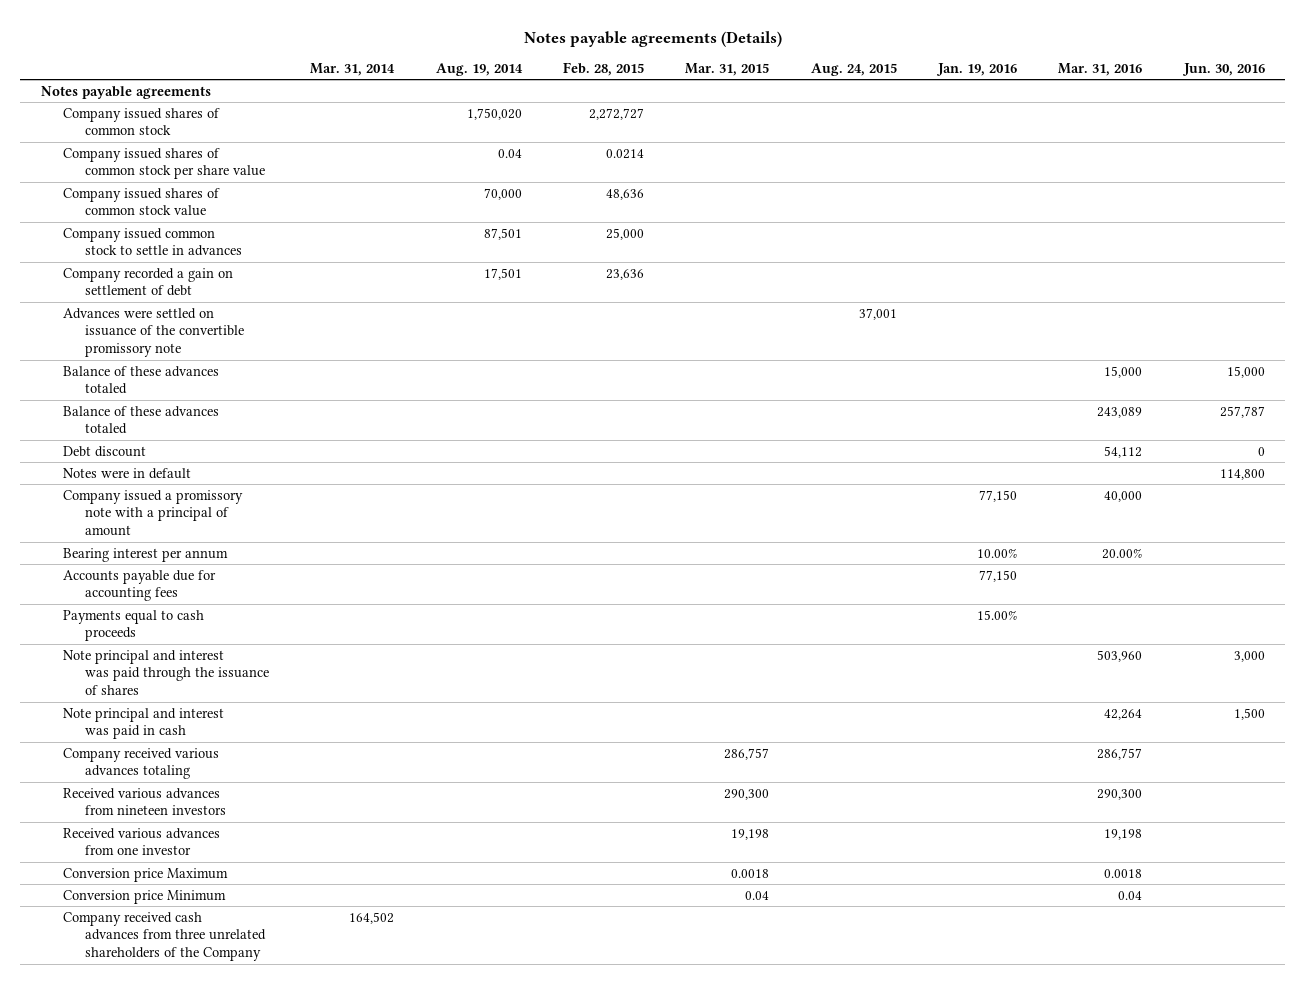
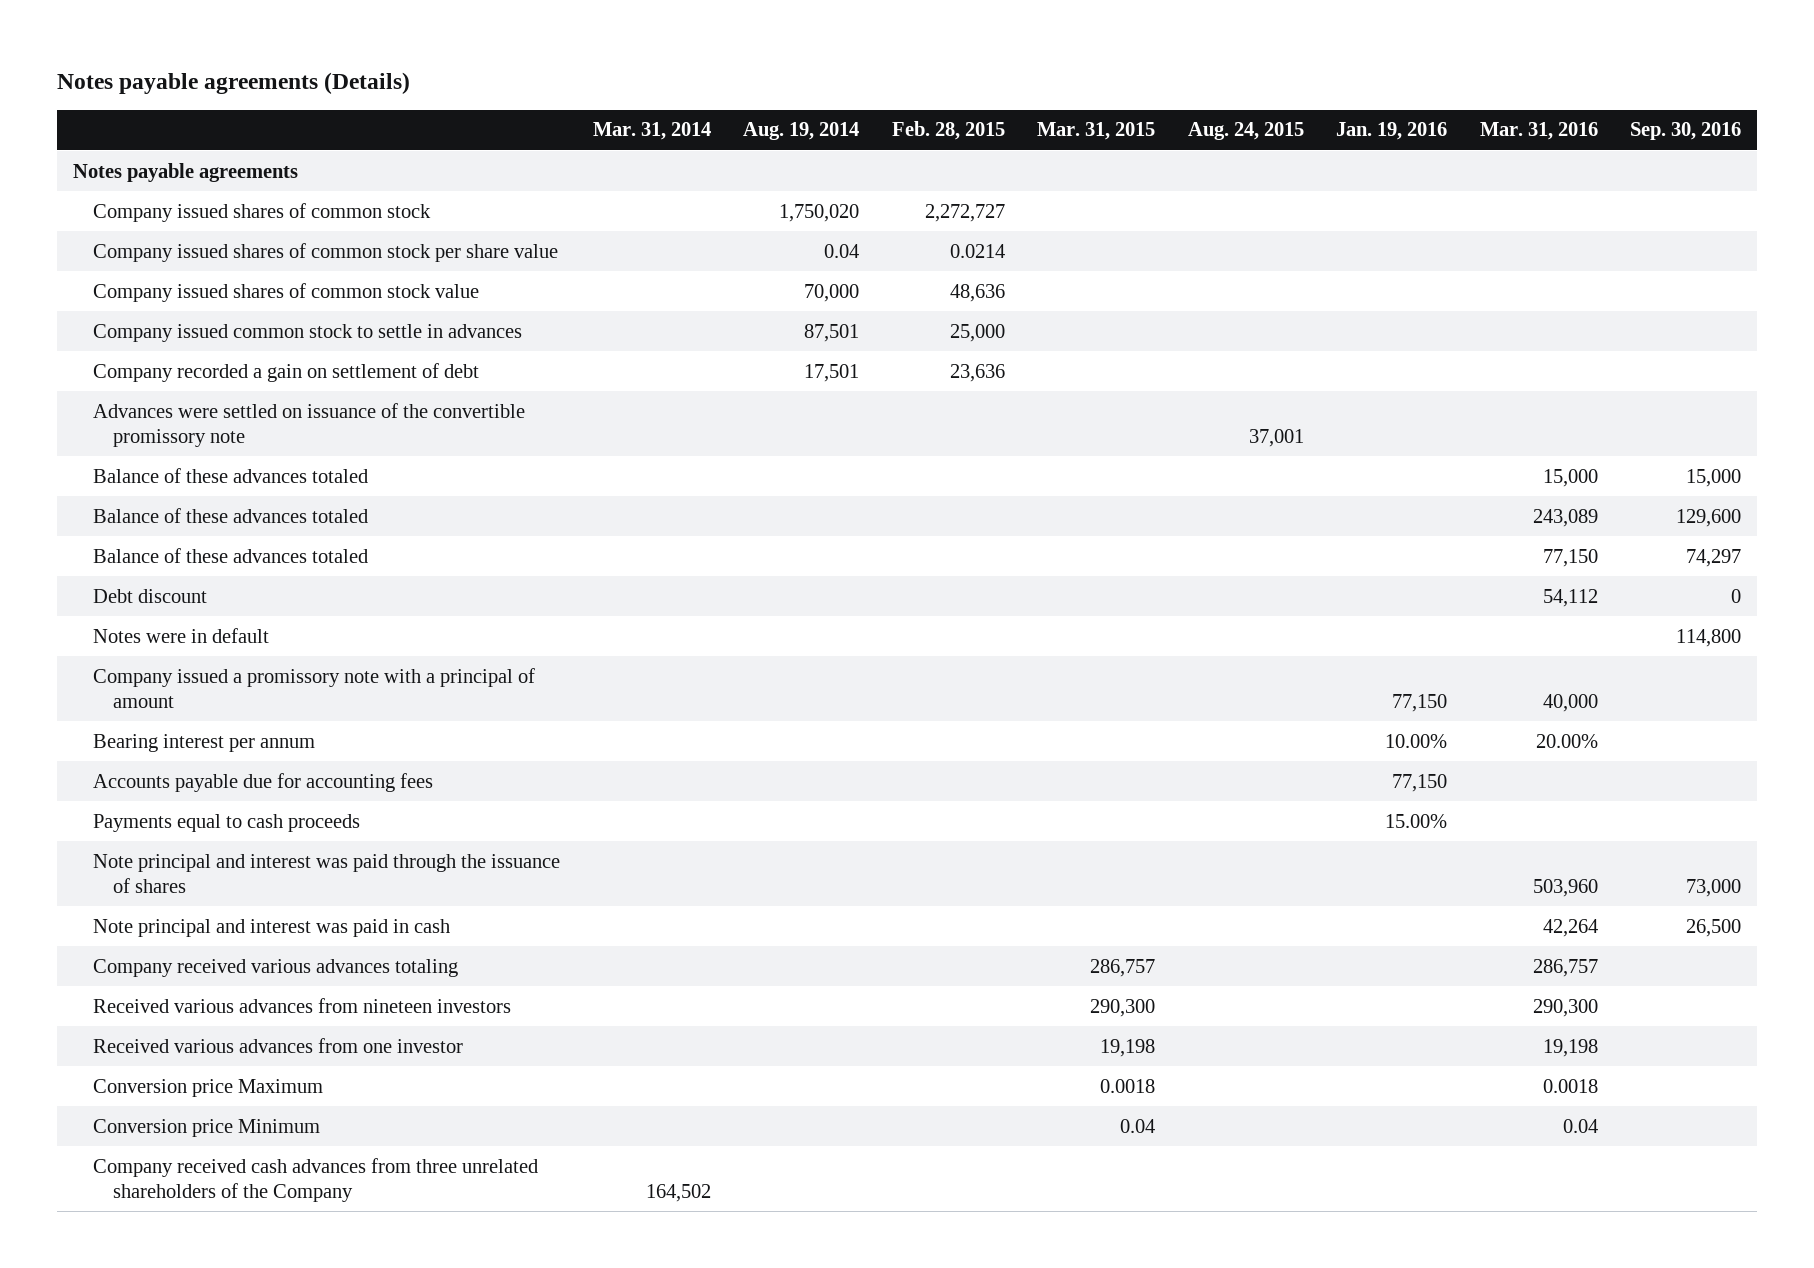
[1181,62,1265,76] Jun. 30, 2016 -> none
none -> [1630,122,1742,141] Sep. 30, 2016
none -> [93,547,369,563] Balance of these advances totaled

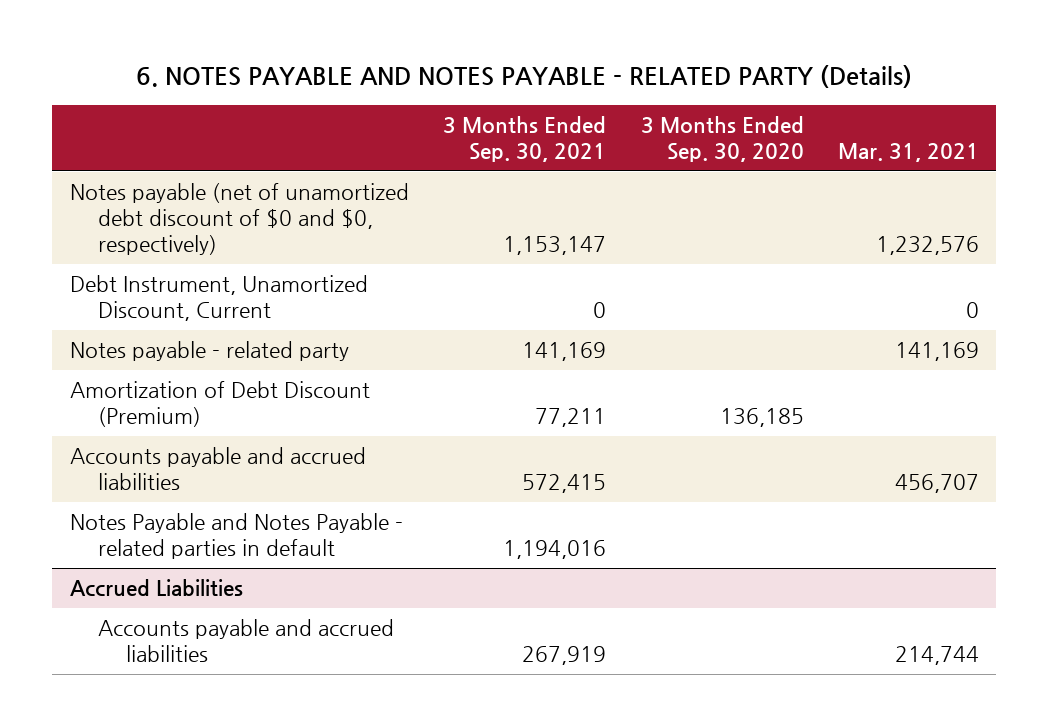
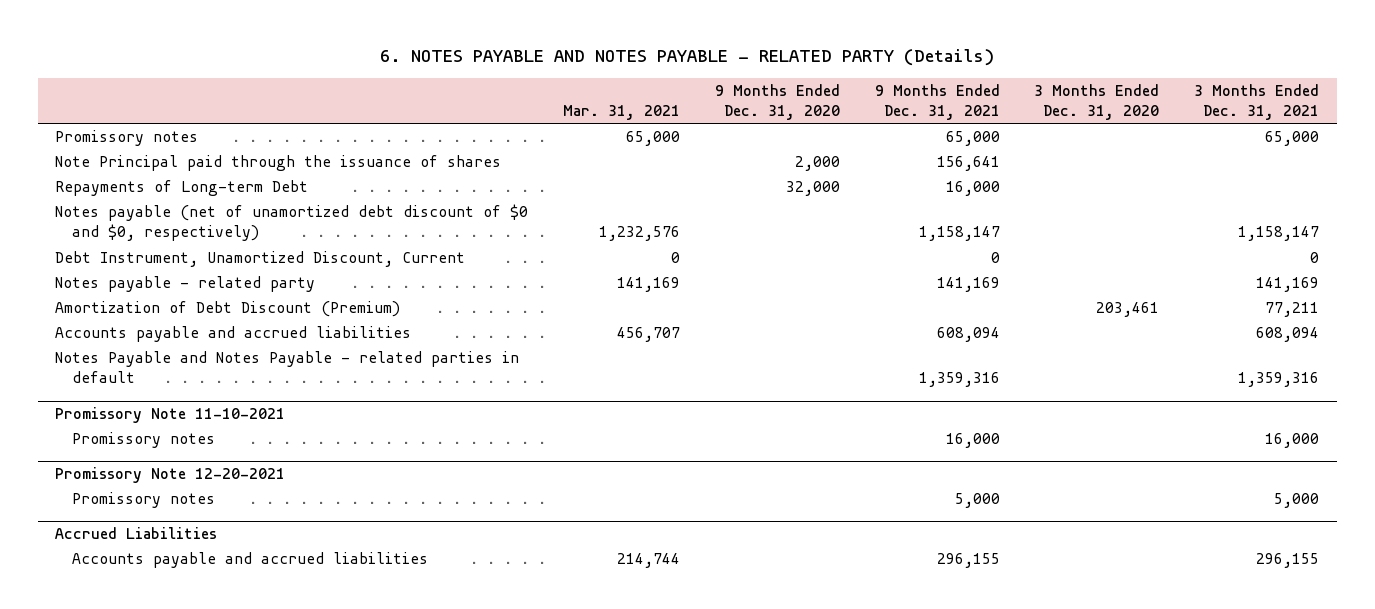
[443,116,607,163] 3 Months Ended Sep. 30, 2021 -> none
[640,116,804,163] 3 Months Ended Sep. 30, 2020 -> none
none -> [714,83,840,121] 9 Months Ended Dec. 31, 2020
none -> [874,83,1000,121] 9 Months Ended Dec. 31, 2021
none -> [1034,83,1160,121] 3 Months Ended Dec. 31, 2020
none -> [1194,83,1320,121] 3 Months Ended Dec. 31, 2021
none -> [55,130,199,147] Promissory notes
none -> [55,155,502,172] Note Principal paid through the issuance of shares
none -> [55,180,309,197] Repayments of Long-term Debt
none -> [55,407,286,424] Promissory Note 11-10-2021
none -> [71,432,215,449] Promissory notes
none -> [55,467,286,484] Promissory Note 12-20-2021
none -> [71,492,215,509] Promissory notes

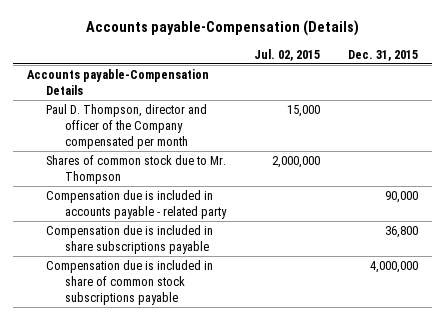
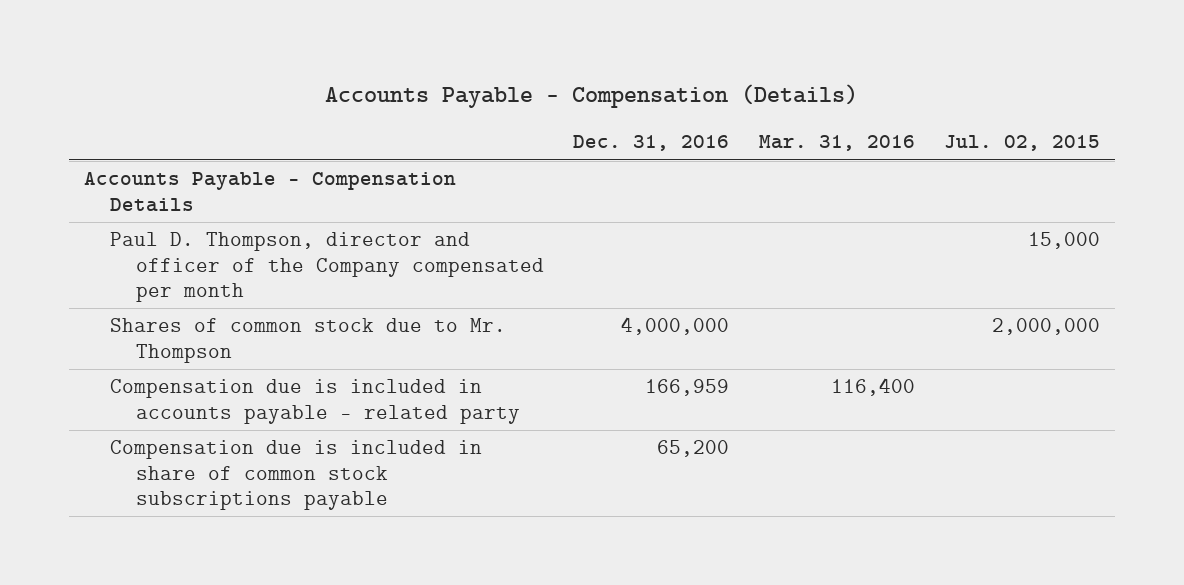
[85,20,359,37] Accounts payable-Compensation (Details) -> [325,84,859,109] Accounts Payable - Compensation (Details)
[348,49,419,61] Dec. 31, 2015 -> none
none -> [573,135,730,152] Dec. 31, 2016
none -> [758,135,915,152] Mar. 31, 2016
[26,68,209,95] Accounts payable-Compensation Details -> [84,172,457,212] Accounts Payable - Compensation Details
[46,224,214,254] Compensation due is included in share subscriptions payable -> none

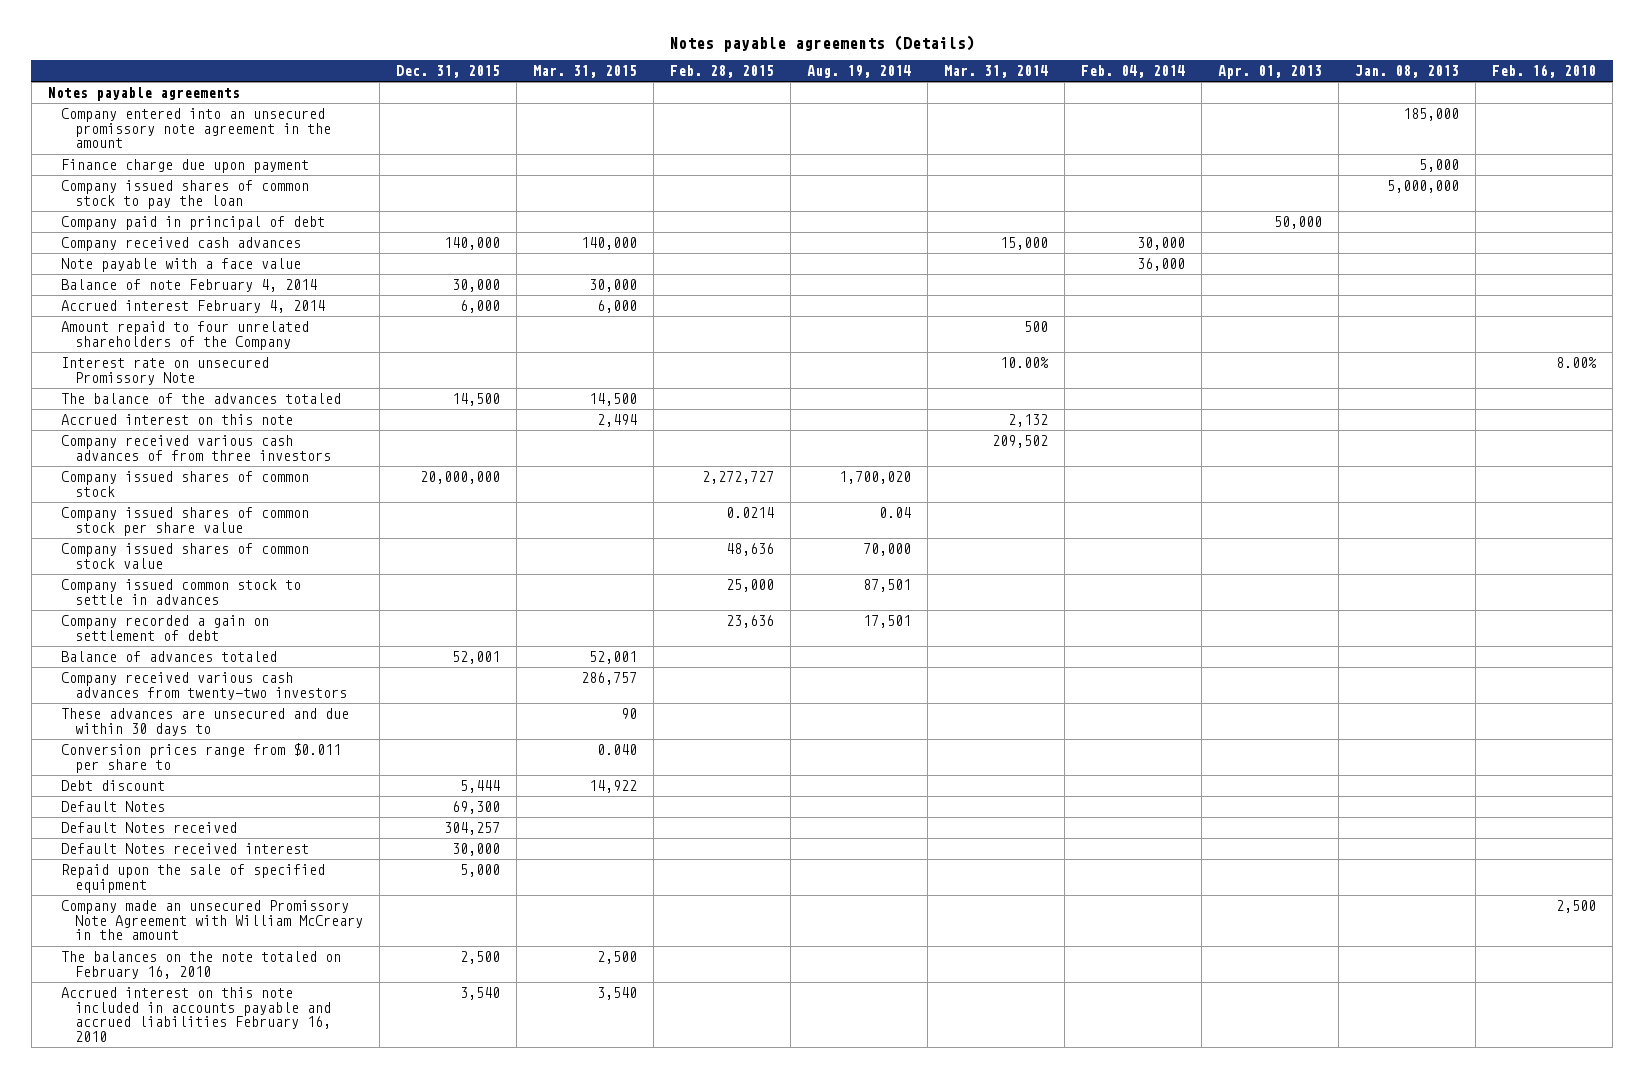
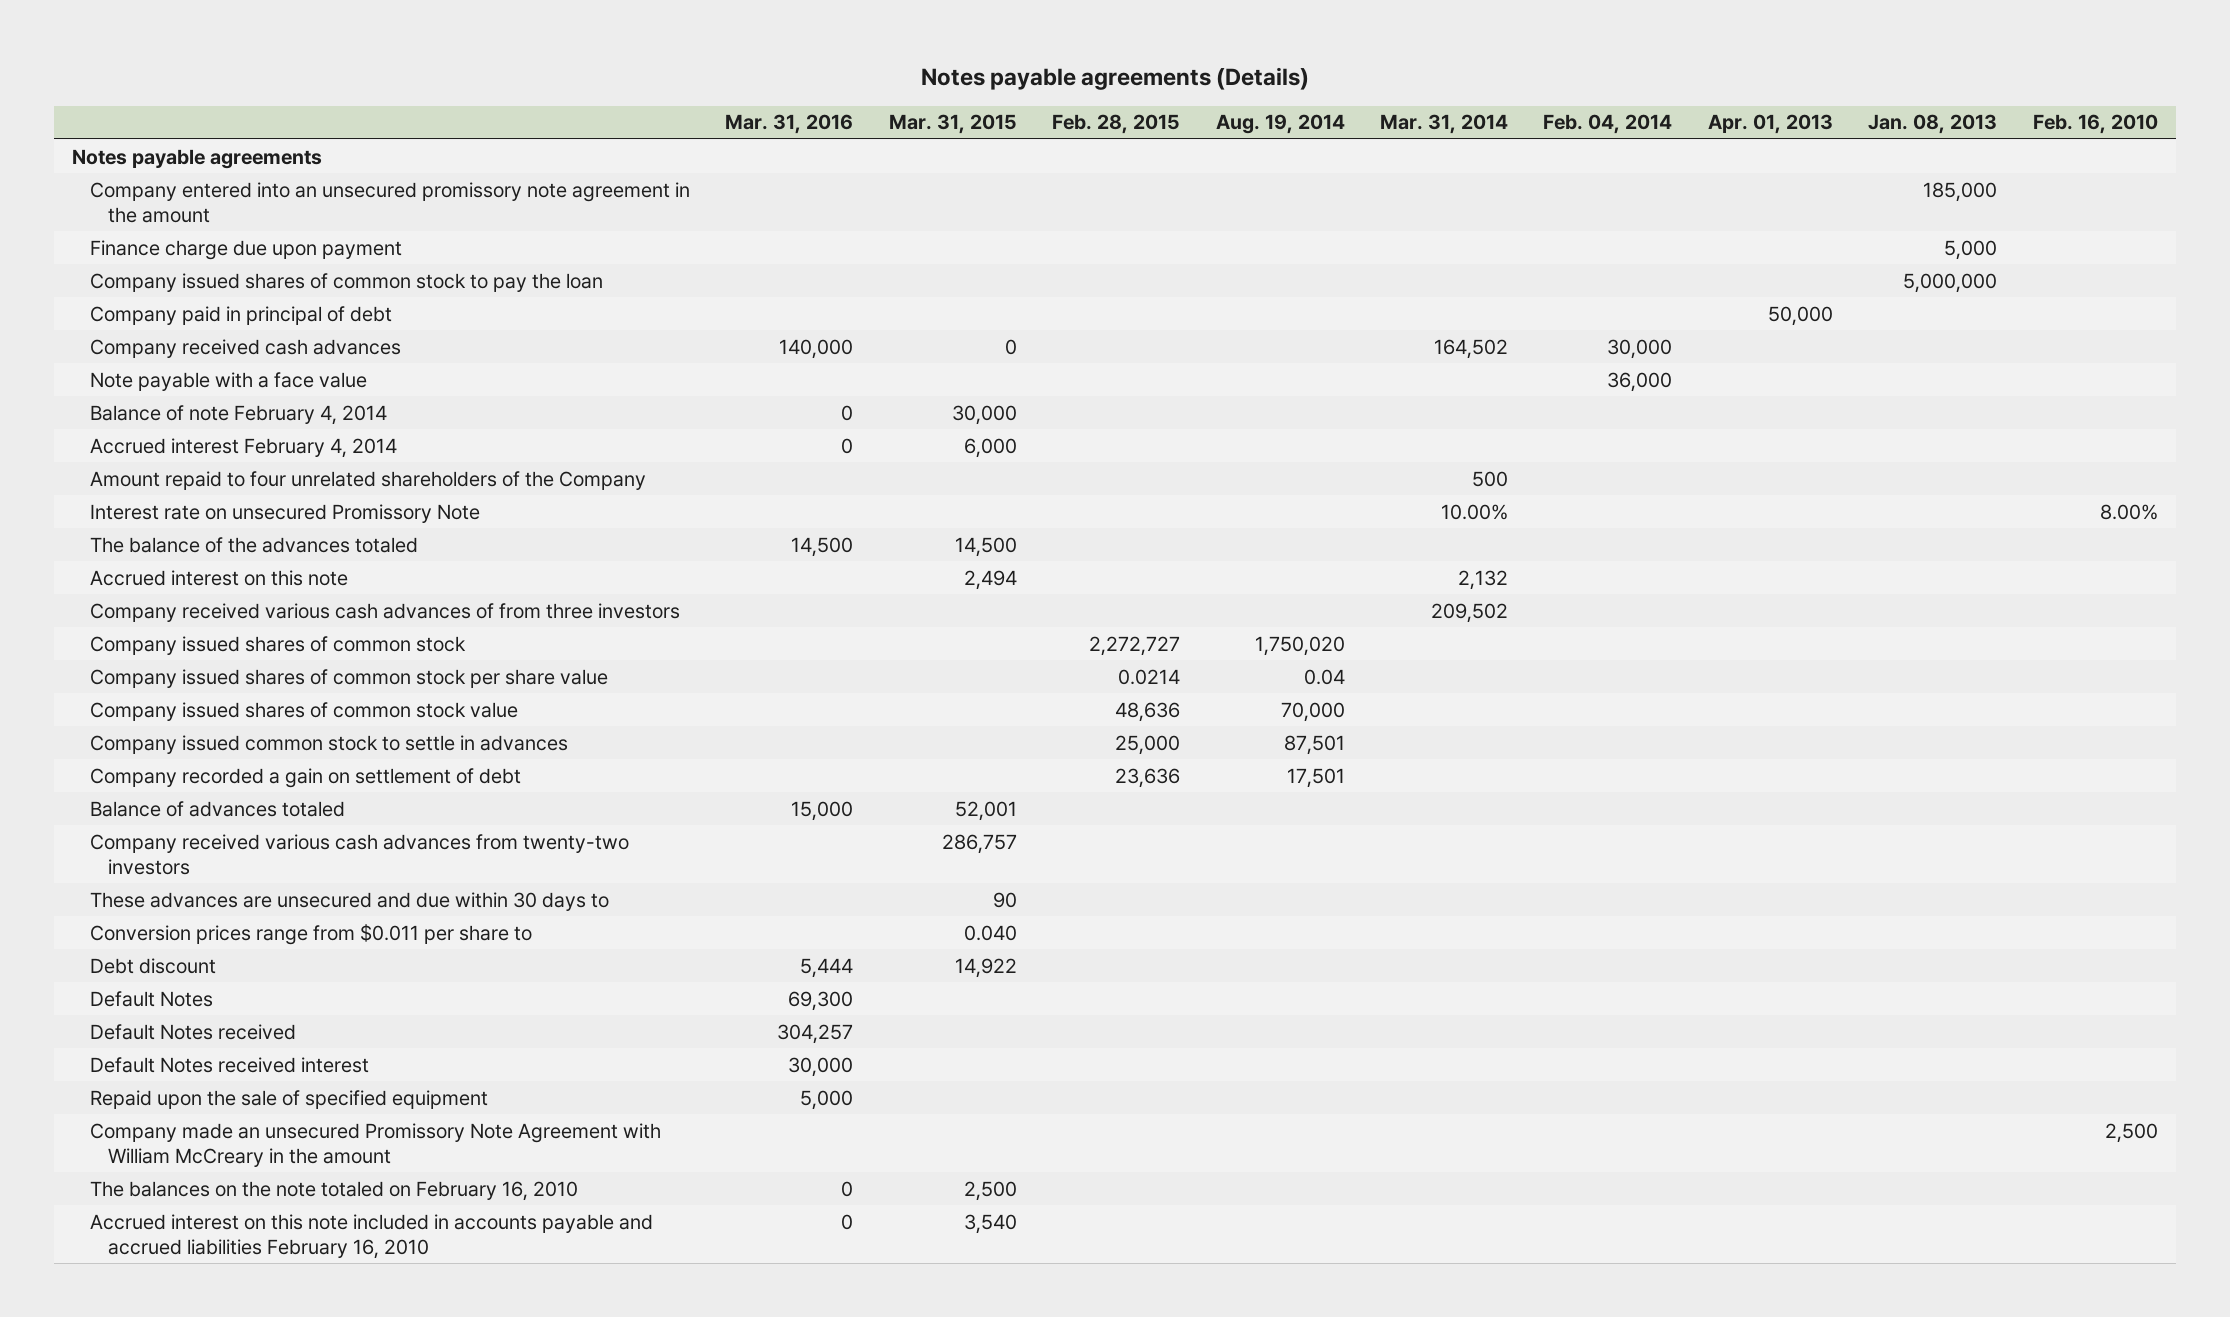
[396,64,501,78] Dec. 31, 2015 -> none
none -> [725,114,854,135] Mar. 31, 2016
[581,236,638,250] 140,000 -> [1004,338,1017,355] 0
[1000,236,1049,250] 15,000 -> [1434,338,1509,359] 164,502
[839,470,912,484] 1,700,020 -> [1254,635,1345,656] 1,750,020

